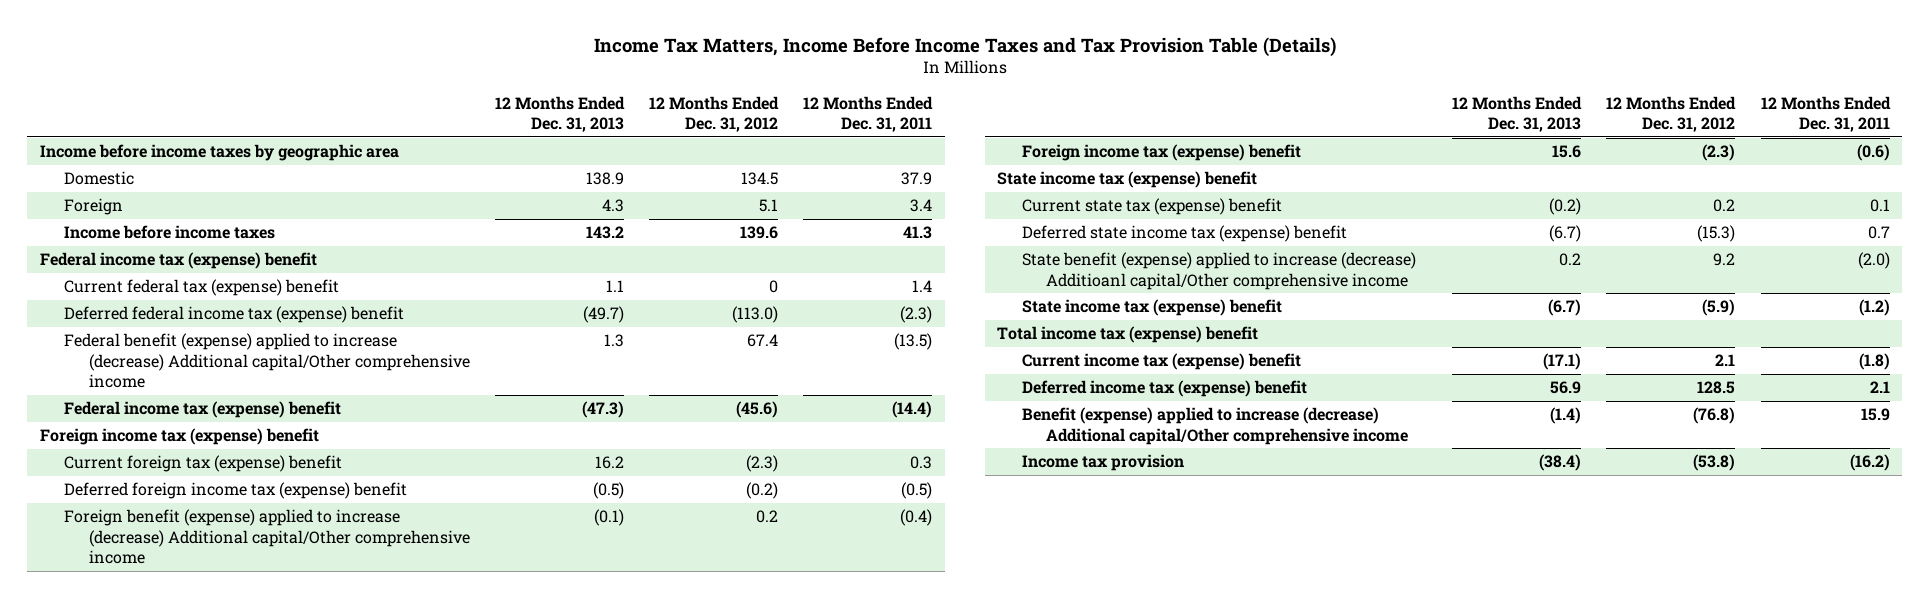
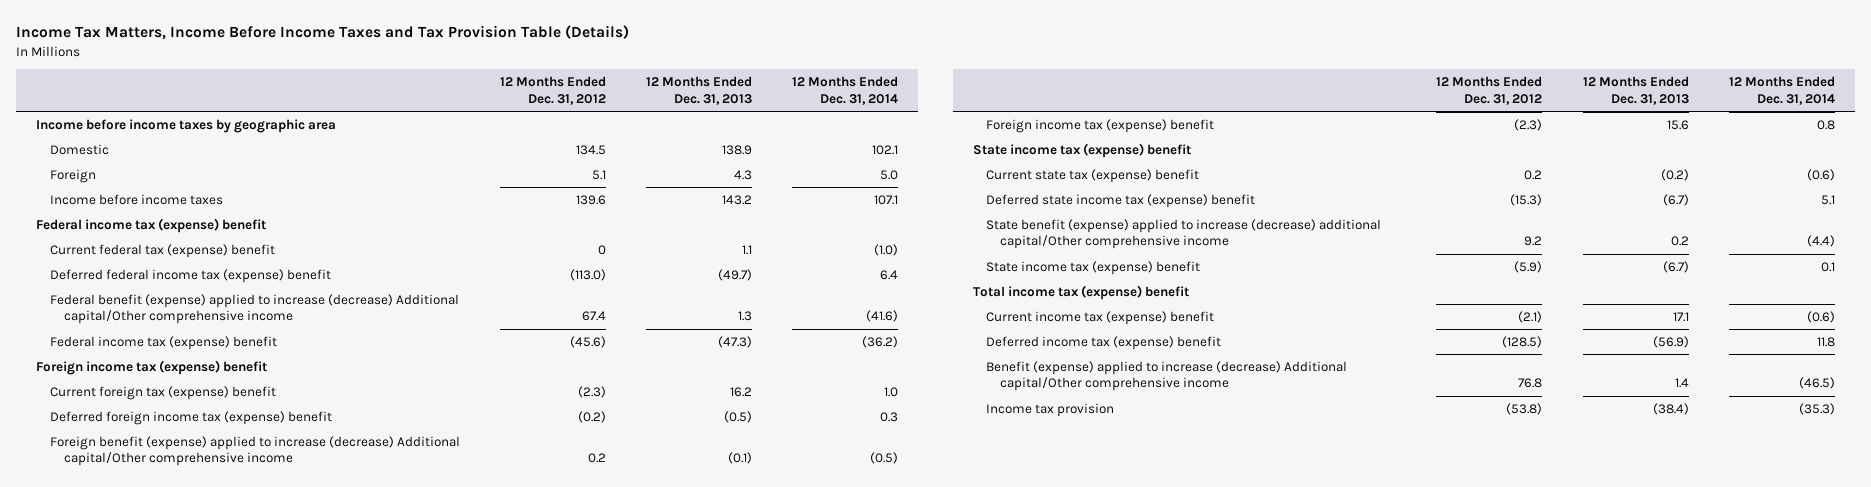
[803,95,934,132] 12 Months Ended Dec. 31, 2011 -> none
none -> [792,76,899,105] 12 Months Ended Dec. 31, 2014
[1021,252,1416,290] State benefit (expense) applied to increase (decrease) Additioanl capital/Other comprehensive income -> [986,218,1382,250] State benefit (expense) applied to increase (decrease) additional capital/Other comprehensive income
[1543,353,1582,371] (17.1) -> [1672,311,1689,322] 17.1
[1715,354,1736,367] 2.1 -> [1518,310,1543,323] (2.1)
[1550,381,1582,395] 56.9 -> [1652,335,1689,348] (56.9)
[1697,381,1736,395] 128.5 -> [1502,335,1543,348] (128.5)
[1550,407,1582,425] (1.4) -> [1674,378,1689,389] 1.4
[1693,407,1736,425] (76.8) -> [1518,378,1543,389] 76.8

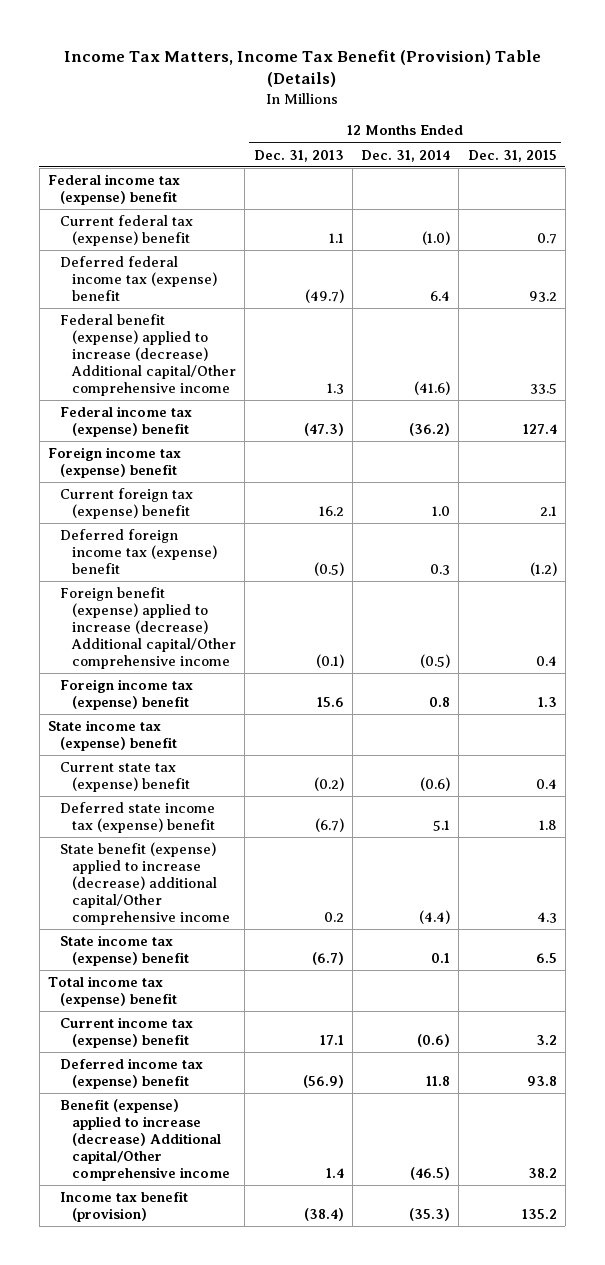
[16,25,630,41] Income Tax Matters, Income Before Income Taxes and Tax Provision Table (Details) -> [64,49,542,88] Income Tax Matters, Income Tax Benefit (Provision) Table (Details)
[500,76,607,105] 12 Months Ended Dec. 31, 2012 -> none
none -> [467,149,557,162] Dec. 31, 2015
[36,118,337,133] Income before income taxes by geographic area -> none
[49,143,109,155] Domestic -> none
[49,168,96,183] Foreign -> none
[49,193,223,205] Income before income taxes -> none
[986,402,1115,417] Income tax provision -> [60,1191,189,1223] Income tax benefit (provision)

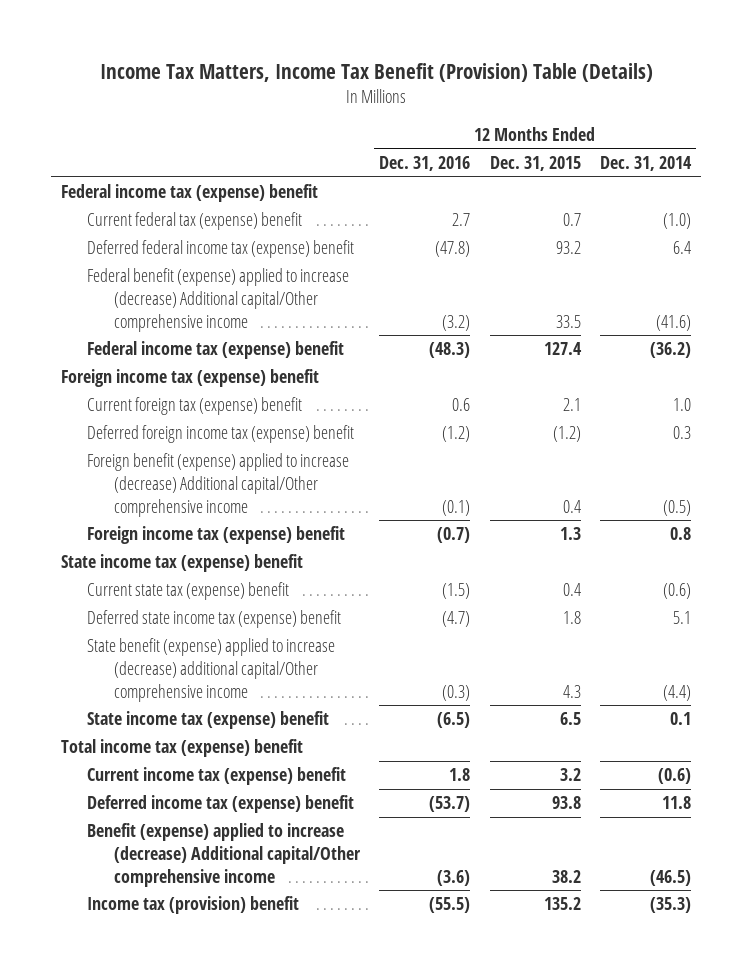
[253,149,344,162] Dec. 31, 2013 -> none
none -> [379,156,471,172] Dec. 31, 2016
[60,1191,189,1223] Income tax benefit (provision) -> [87,896,300,915] Income tax (provision) benefit

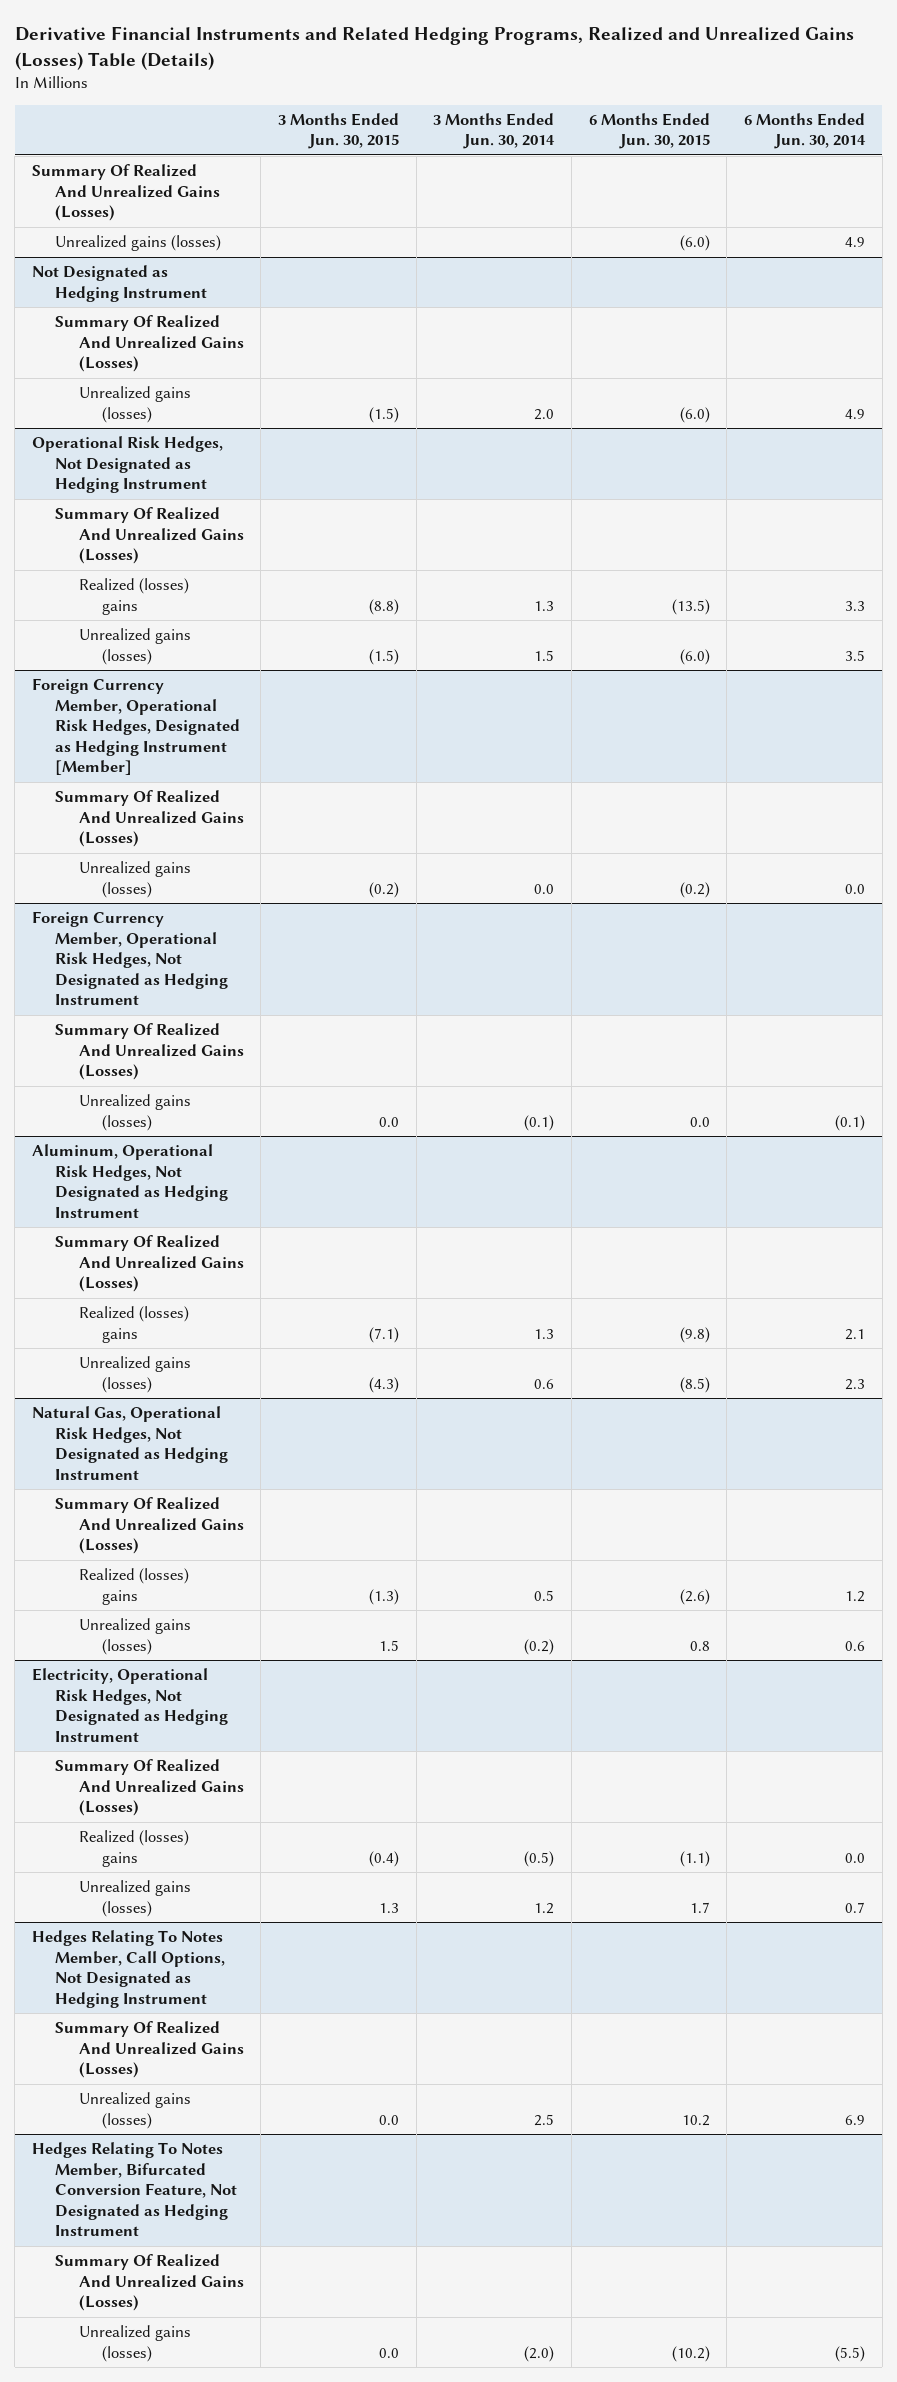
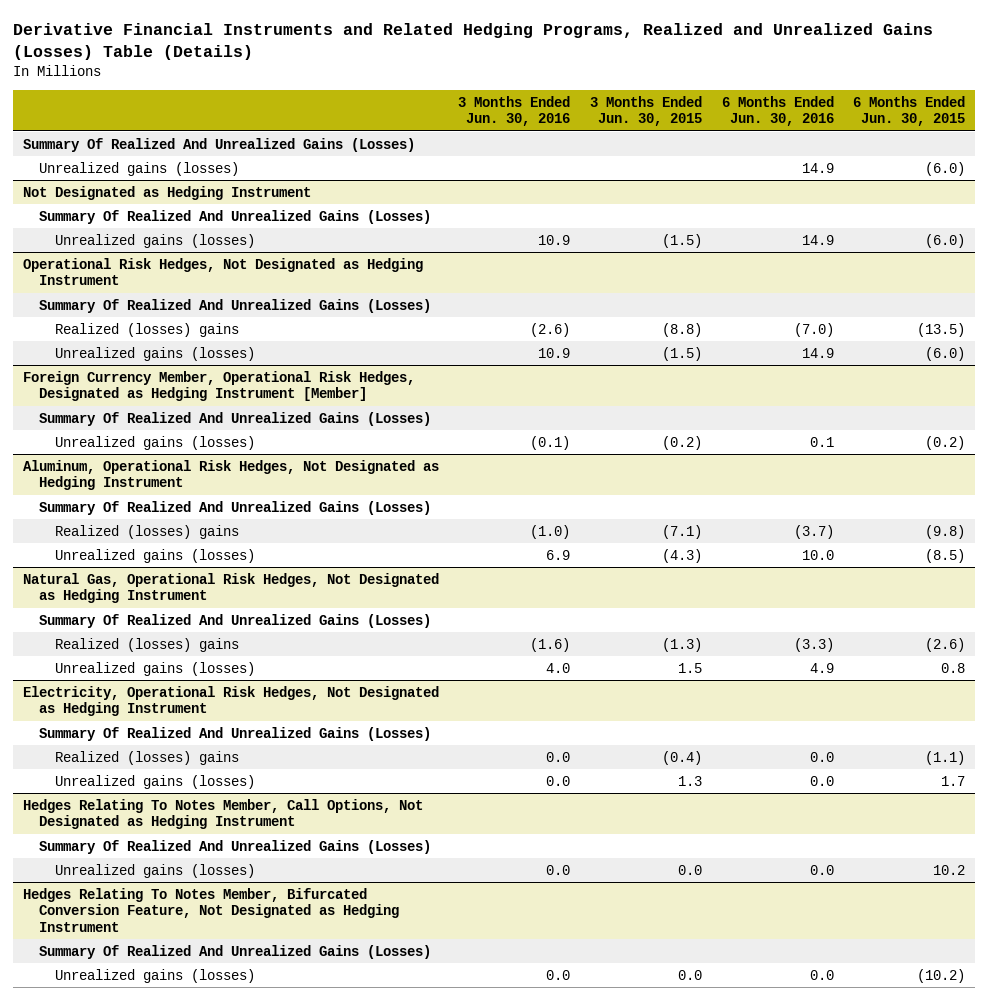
[433,112,556,150] 3 Months Ended Jun. 30, 2014 -> none
[743,112,866,150] 6 Months Ended Jun. 30, 2014 -> none
none -> [458,95,571,127] 3 Months Ended Jun. 30, 2016
none -> [721,95,834,127] 6 Months Ended Jun. 30, 2016
[32,911,229,1006] Foreign Currency Member, Operational Risk Hedges, Not Designated as Hedging Instrument -> none
[55,1023,244,1081] Summary Of Realized And Unrealized Gains (Losses) -> none
[78,1094,191,1131] Unrealized gains (losses) -> none

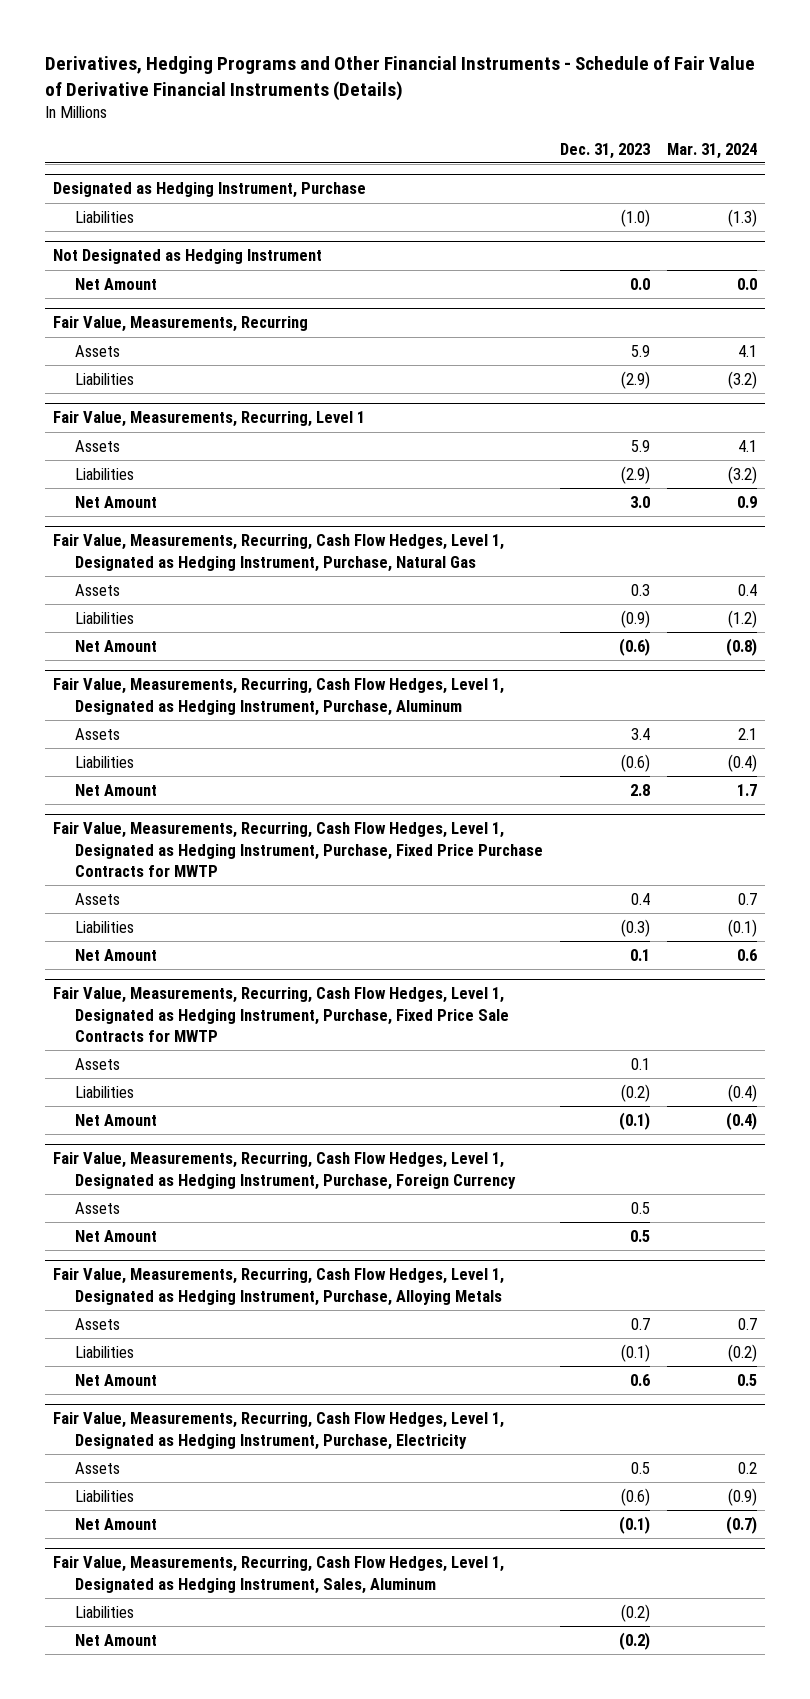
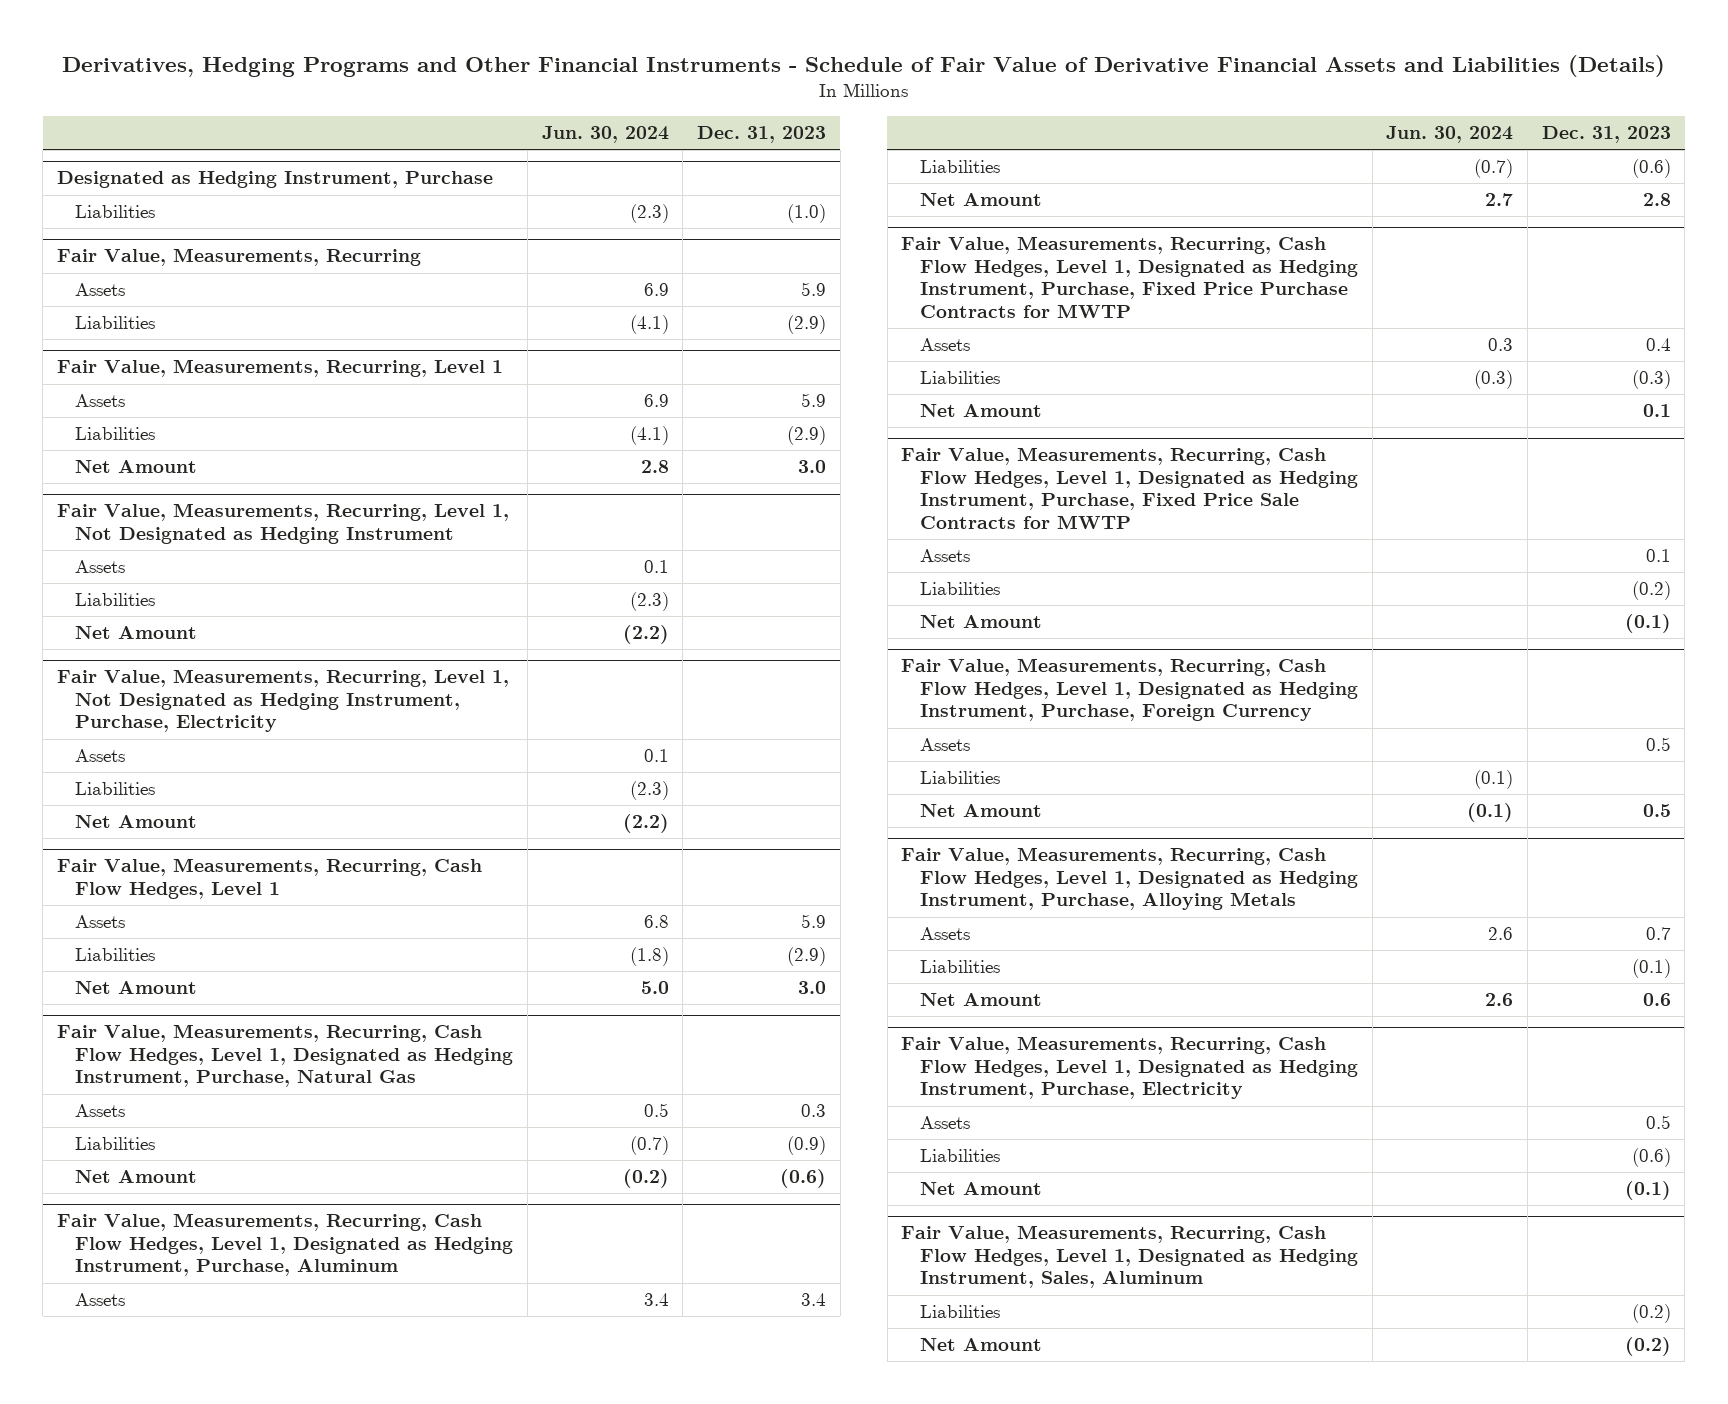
[44,56,755,102] Derivatives, Hedging Programs and Other Financial Instruments - Schedule of Fair Value of Derivative Financial Instruments (Details) -> [61,54,1665,77] Derivatives, Hedging Programs and Other Financial Instruments - Schedule of Fair Value of Derivative Financial Assets and Liabilities (Details)
[666,142,757,159] Mar. 31, 2024 -> none
none -> [541,126,669,144] Jun. 30, 2024
[53,249,323,265] Not Designated as Hedging Instrument -> none
[74,277,157,290] Net Amount -> none
none -> [56,503,509,544] Fair Value, Measurements, Recurring, Level 1, Not Designated as Hedging Instrument
none -> [75,560,126,574] Assets
none -> [75,593,156,607] Liabilities
none -> [75,626,198,640] Net Amount
none -> [56,669,509,733] Fair Value, Measurements, Recurring, Level 1, Not Designated as Hedging Instrument, Purchase, Electricity
none -> [75,749,126,763] Assets
none -> [75,782,156,796] Liabilities
none -> [75,815,198,829] Net Amount
none -> [56,858,482,899] Fair Value, Measurements, Recurring, Cash Flow Hedges, Level 1
none -> [75,915,126,929] Assets
none -> [75,948,156,962] Liabilities
none -> [75,981,198,995] Net Amount
none -> [920,771,1001,785] Liabilities

